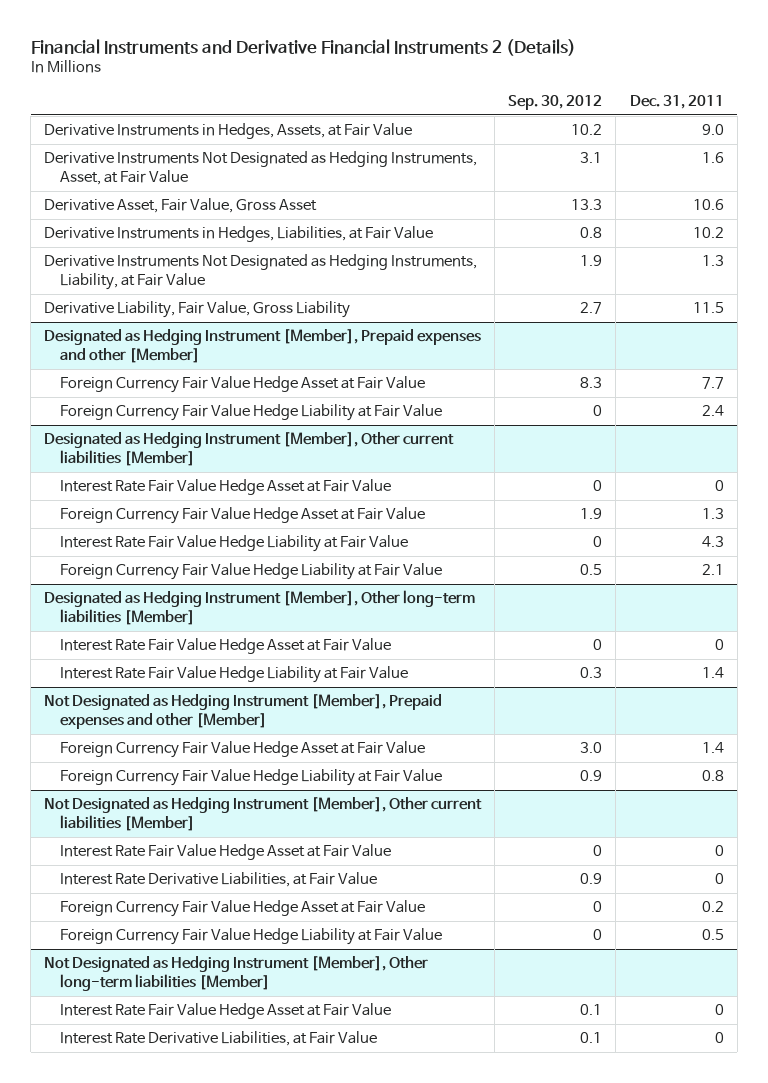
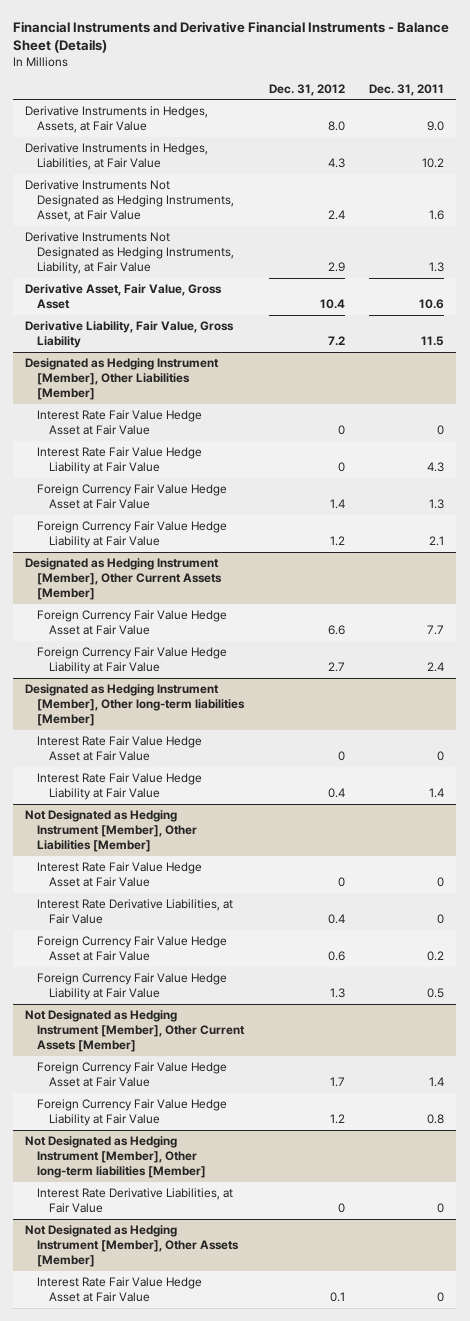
[30,38,576,56] Financial Instruments and Derivative Financial Instruments 2 (Details) -> [13,20,450,54] Financial Instruments and Derivative Financial Instruments - Balance Sheet (Details)
[508,94,603,110] Sep. 30, 2012 -> none
none -> [268,84,345,97] Dec. 31, 2012
[44,151,478,185] Derivative Instruments Not Designated as Hedging Instruments, Asset, at Fair Value -> [25,179,235,223] Derivative Instruments Not Designated as Hedging Instruments, Asset, at Fair Value
[44,198,318,214] Derivative Asset, Fair Value, Gross Asset -> [25,283,223,310] Derivative Asset, Fair Value, Gross Asset
[44,329,482,363] Designated as Hedging Instrument [Member], Prepaid expenses and other [Member] -> none
[60,376,426,394] Foreign Currency Fair Value Hedge Asset at Fair Value -> none
[60,404,443,422] Foreign Currency Fair Value Hedge Liability at Fair Value -> none
[44,432,455,466] Designated as Hedging Instrument [Member], Other current liabilities [Member] -> [25,357,220,401] Designated as Hedging Instrument [Member], Other Liabilities [Member]
[60,507,426,525] Foreign Currency Fair Value Hedge Asset at Fair Value -> none
none -> [37,483,228,510] Foreign Currency Fair Value Hedge Asset at Fair Value
none -> [25,557,223,601] Designated as Hedging Instrument [Member], Other Current Assets [Member]
none -> [37,609,228,636] Foreign Currency Fair Value Hedge Asset at Fair Value
none -> [37,646,228,675] Foreign Currency Fair Value Hedge Liability at Fair Value
[44,694,443,729] Not Designated as Hedging Instrument [Member], Prepaid expenses and other [Member] -> none
[60,741,426,759] Foreign Currency Fair Value Hedge Asset at Fair Value -> none
[60,769,443,787] Foreign Currency Fair Value Hedge Liability at Fair Value -> none
[44,797,483,831] Not Designated as Hedging Instrument [Member], Other current liabilities [Member] -> [25,809,198,853] Not Designated as Hedging Instrument [Member], Other Liabilities [Member]
none -> [25,1009,246,1053] Not Designated as Hedging Instrument [Member], Other Current Assets [Member]
none -> [37,1061,228,1088] Foreign Currency Fair Value Hedge Asset at Fair Value
none -> [37,1098,228,1127] Foreign Currency Fair Value Hedge Liability at Fair Value
[60,1003,392,1020] Interest Rate Fair Value Hedge Asset at Fair Value -> none
none -> [25,1224,240,1268] Not Designated as Hedging Instrument [Member], Other Assets [Member]
none -> [37,1276,203,1303] Interest Rate Fair Value Hedge Asset at Fair Value

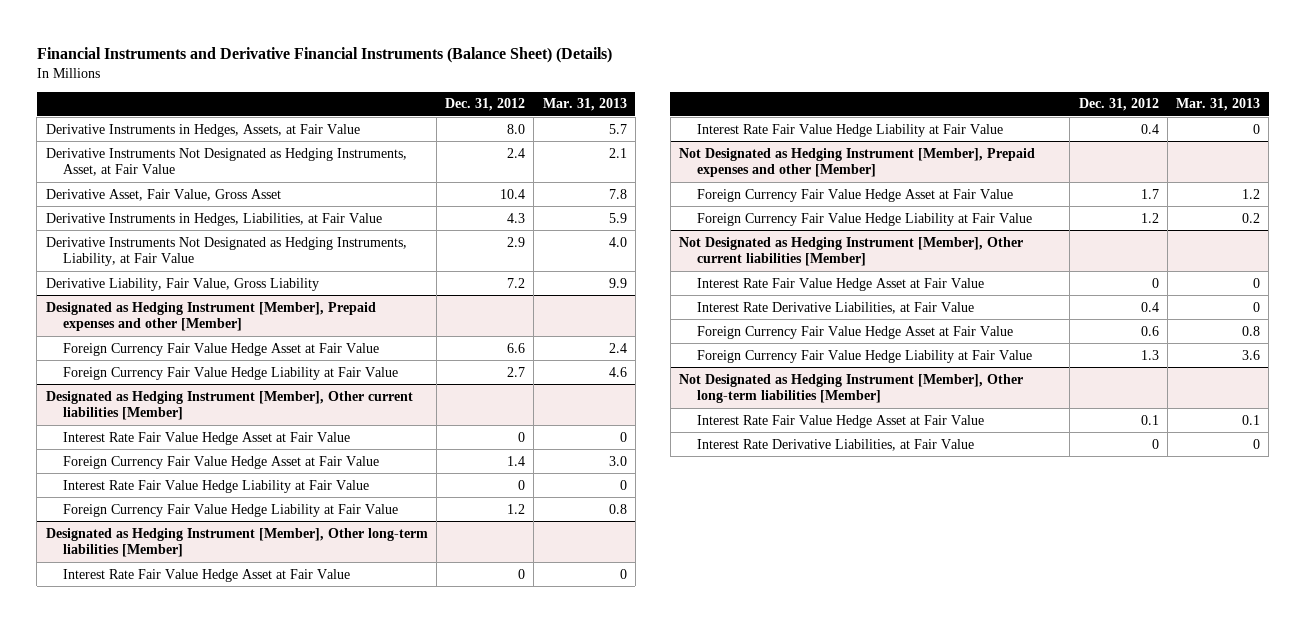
[13,20,450,54] Financial Instruments and Derivative Financial Instruments - Balance Sheet (Details) -> [36,46,612,63] Financial Instruments and Derivative Financial Instruments (Balance Sheet) (Details)
[369,84,445,97] Dec. 31, 2011 -> none
none -> [542,98,627,112] Mar. 31, 2013
[25,142,209,171] Derivative Instruments in Hedges, Liabilities, at Fair Value -> [45,212,382,226] Derivative Instruments in Hedges, Liabilities, at Fair Value
[25,231,235,275] Derivative Instruments Not Designated as Hedging Instruments, Liability, at Fair Value -> [45,236,407,267] Derivative Instruments Not Designated as Hedging Instruments, Liability, at Fair Value
none -> [45,301,376,332] Designated as Hedging Instrument [Member], Prepaid expenses and other [Member]
none -> [63,342,380,356] Foreign Currency Fair Value Hedge Asset at Fair Value
none -> [63,366,399,380] Foreign Currency Fair Value Hedge Liability at Fair Value
[25,357,220,401] Designated as Hedging Instrument [Member], Other Liabilities [Member] -> [45,390,413,421] Designated as Hedging Instrument [Member], Other current liabilities [Member]
[37,446,203,475] Interest Rate Fair Value Hedge Liability at Fair Value -> none
none -> [63,479,370,493] Interest Rate Fair Value Hedge Liability at Fair Value
[25,557,223,601] Designated as Hedging Instrument [Member], Other Current Assets [Member] -> none
[37,609,228,636] Foreign Currency Fair Value Hedge Asset at Fair Value -> none
[37,646,228,675] Foreign Currency Fair Value Hedge Liability at Fair Value -> none
none -> [679,147,1036,178] Not Designated as Hedging Instrument [Member], Prepaid expenses and other [Member]
none -> [696,188,1013,202] Foreign Currency Fair Value Hedge Asset at Fair Value
none -> [696,212,1032,226] Foreign Currency Fair Value Hedge Liability at Fair Value
[25,809,198,853] Not Designated as Hedging Instrument [Member], Other Liabilities [Member] -> [679,236,1024,267] Not Designated as Hedging Instrument [Member], Other current liabilities [Member]
[25,1009,246,1053] Not Designated as Hedging Instrument [Member], Other Current Assets [Member] -> none
[37,1061,228,1088] Foreign Currency Fair Value Hedge Asset at Fair Value -> none
[37,1098,228,1127] Foreign Currency Fair Value Hedge Liability at Fair Value -> none
[25,1224,240,1268] Not Designated as Hedging Instrument [Member], Other Assets [Member] -> none
[37,1187,234,1214] Interest Rate Derivative Liabilities, at Fair Value -> [696,438,974,451] Interest Rate Derivative Liabilities, at Fair Value

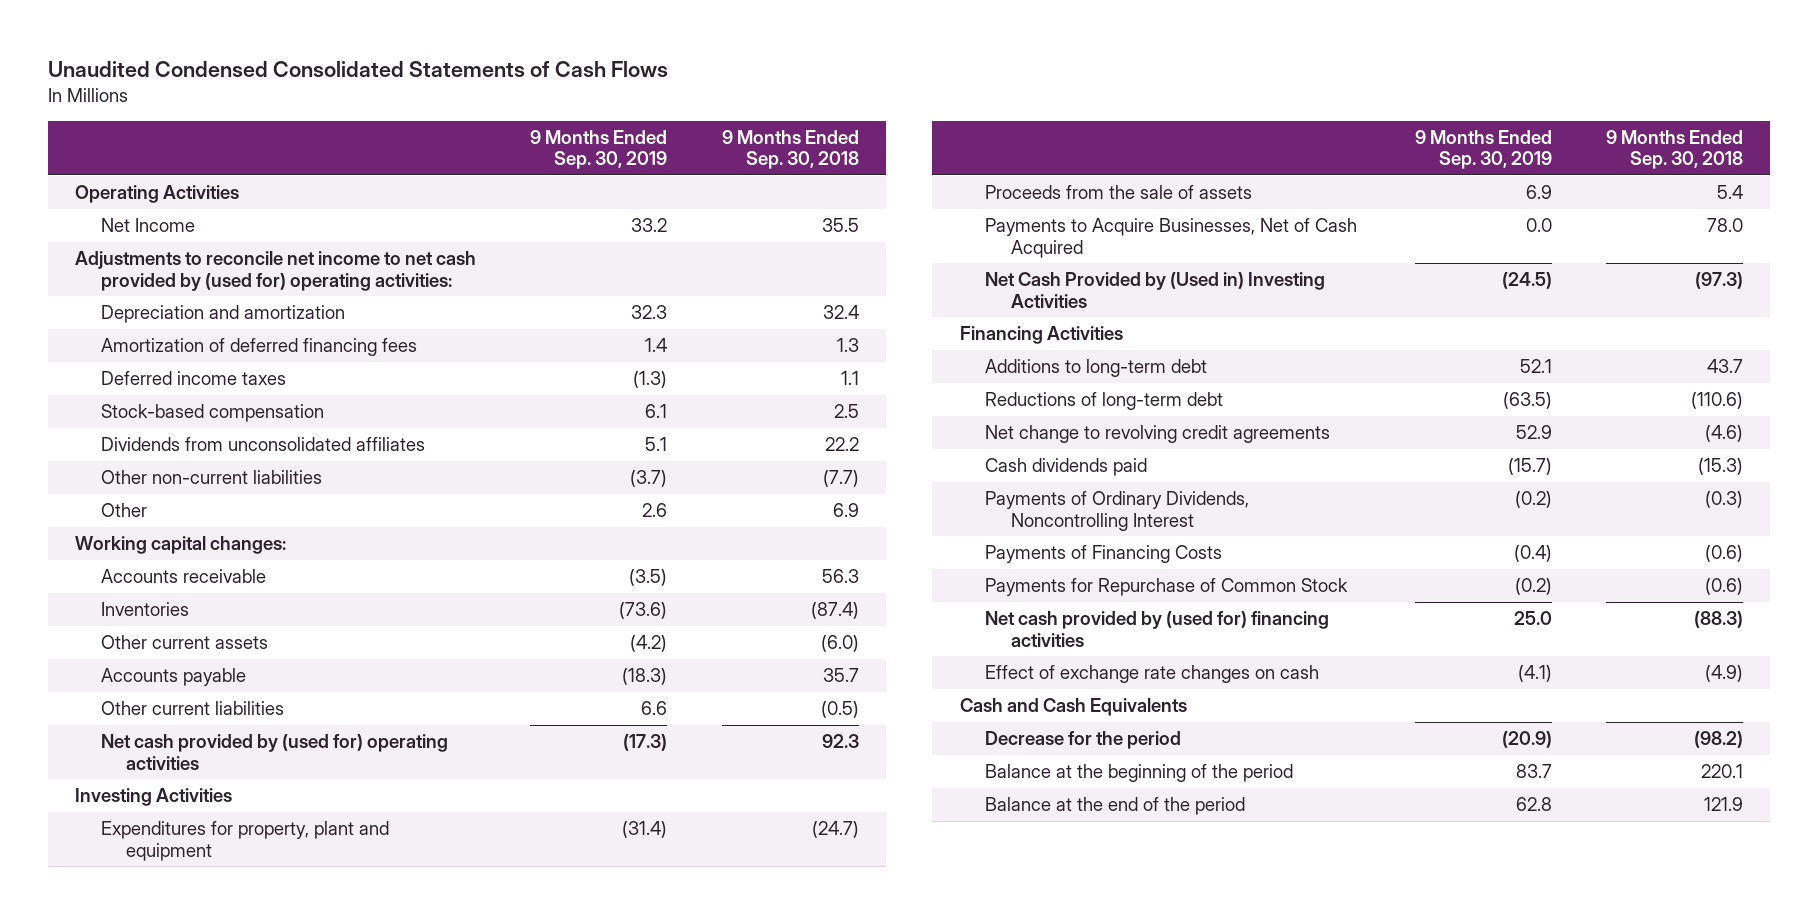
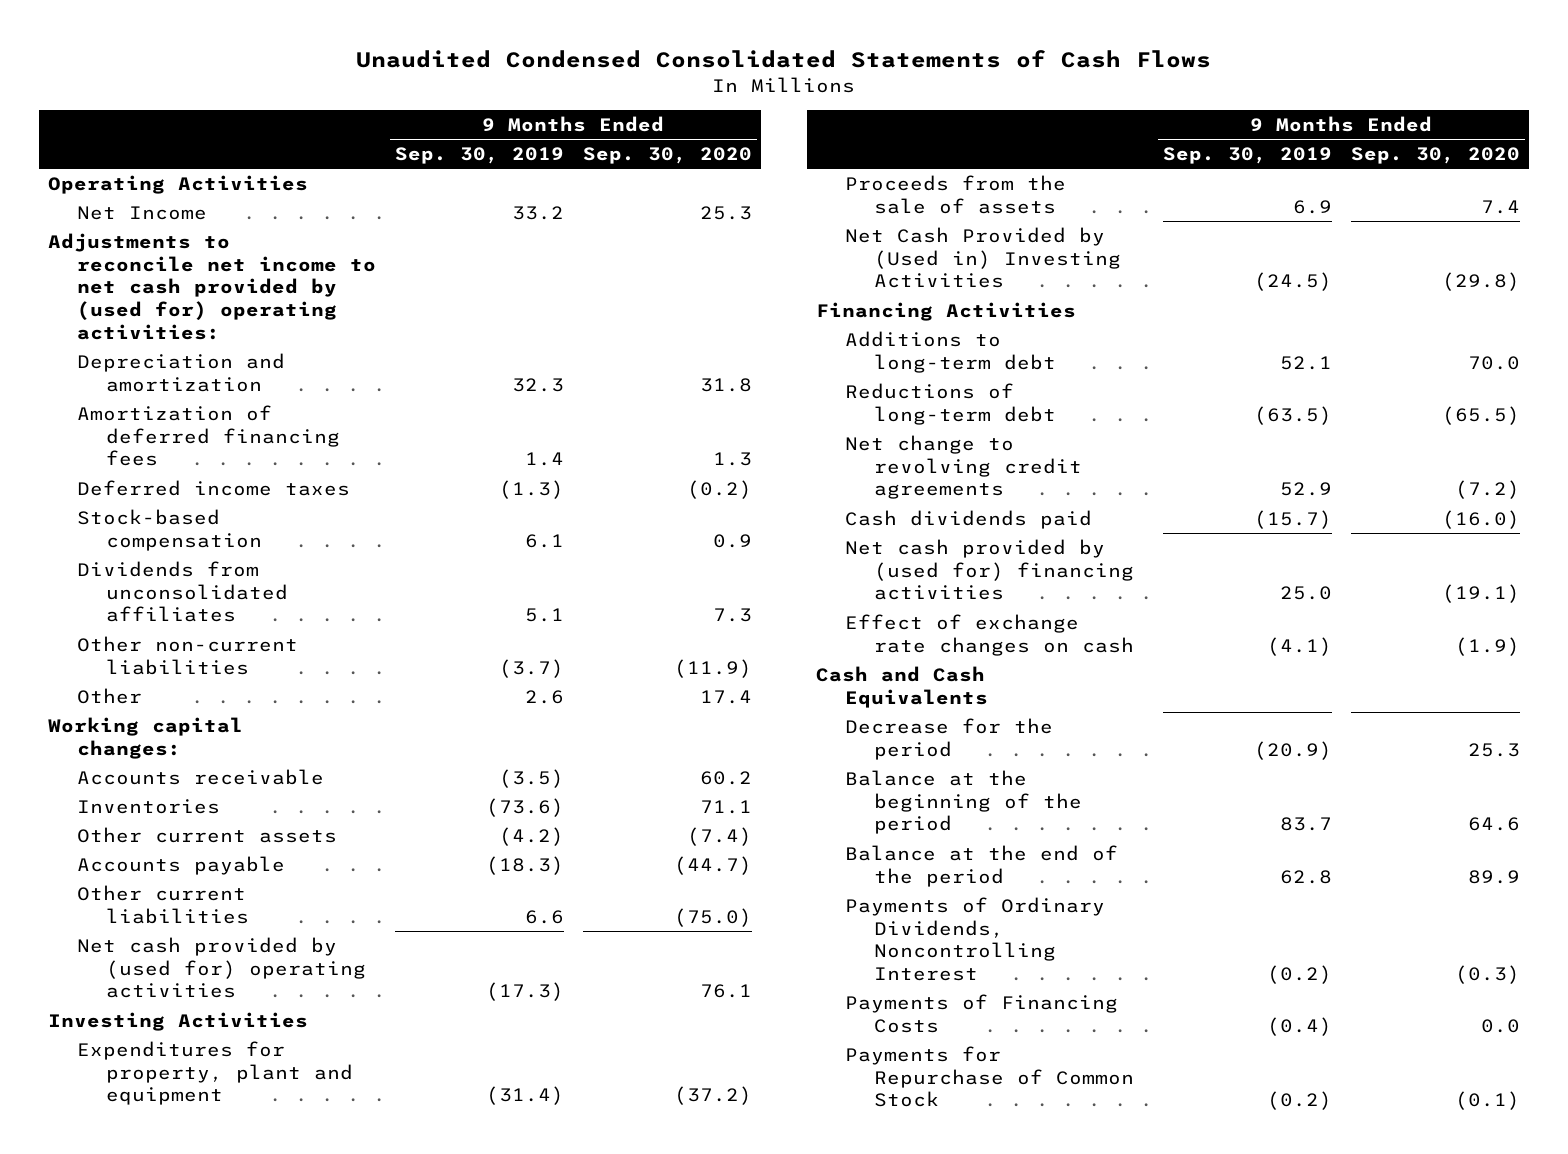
[721,129,859,170] 9 Months Ended Sep. 30, 2018 -> none
none -> [582,146,752,164] Sep. 30, 2020
[985,218,1358,258] Payments to Acquire Businesses, Net of Cash Acquired -> none
[985,491,1250,531] Payments of Ordinary Dividends, Noncontrolling Interest -> [844,896,1105,982] Payments of Ordinary Dividends, Noncontrolling Interest
[985,545,1223,564] Payments of Financing Costs -> [844,993,1118,1033] Payments of Financing Costs
[985,578,1349,597] Payments for Repurchase of Common Stock -> [844,1045,1134,1108] Payments for Repurchase of Common Stock

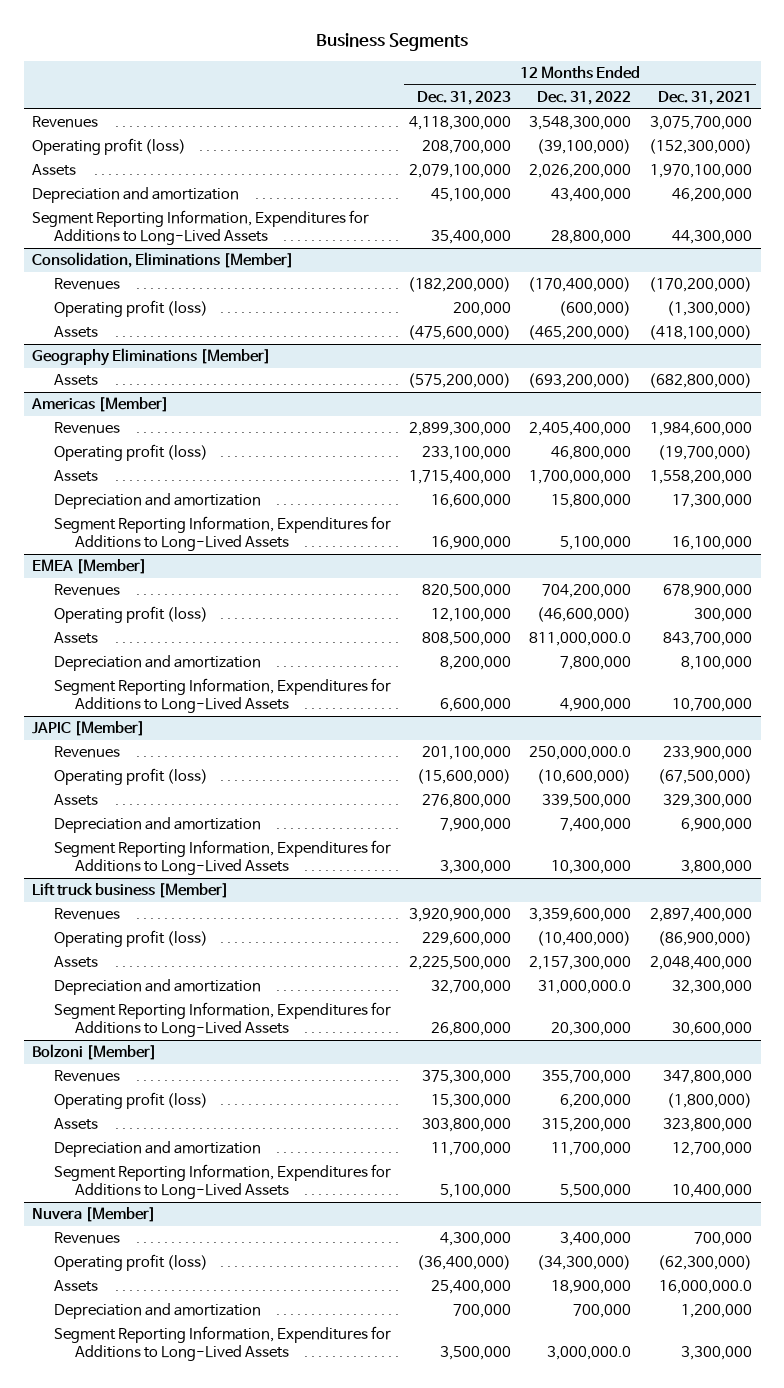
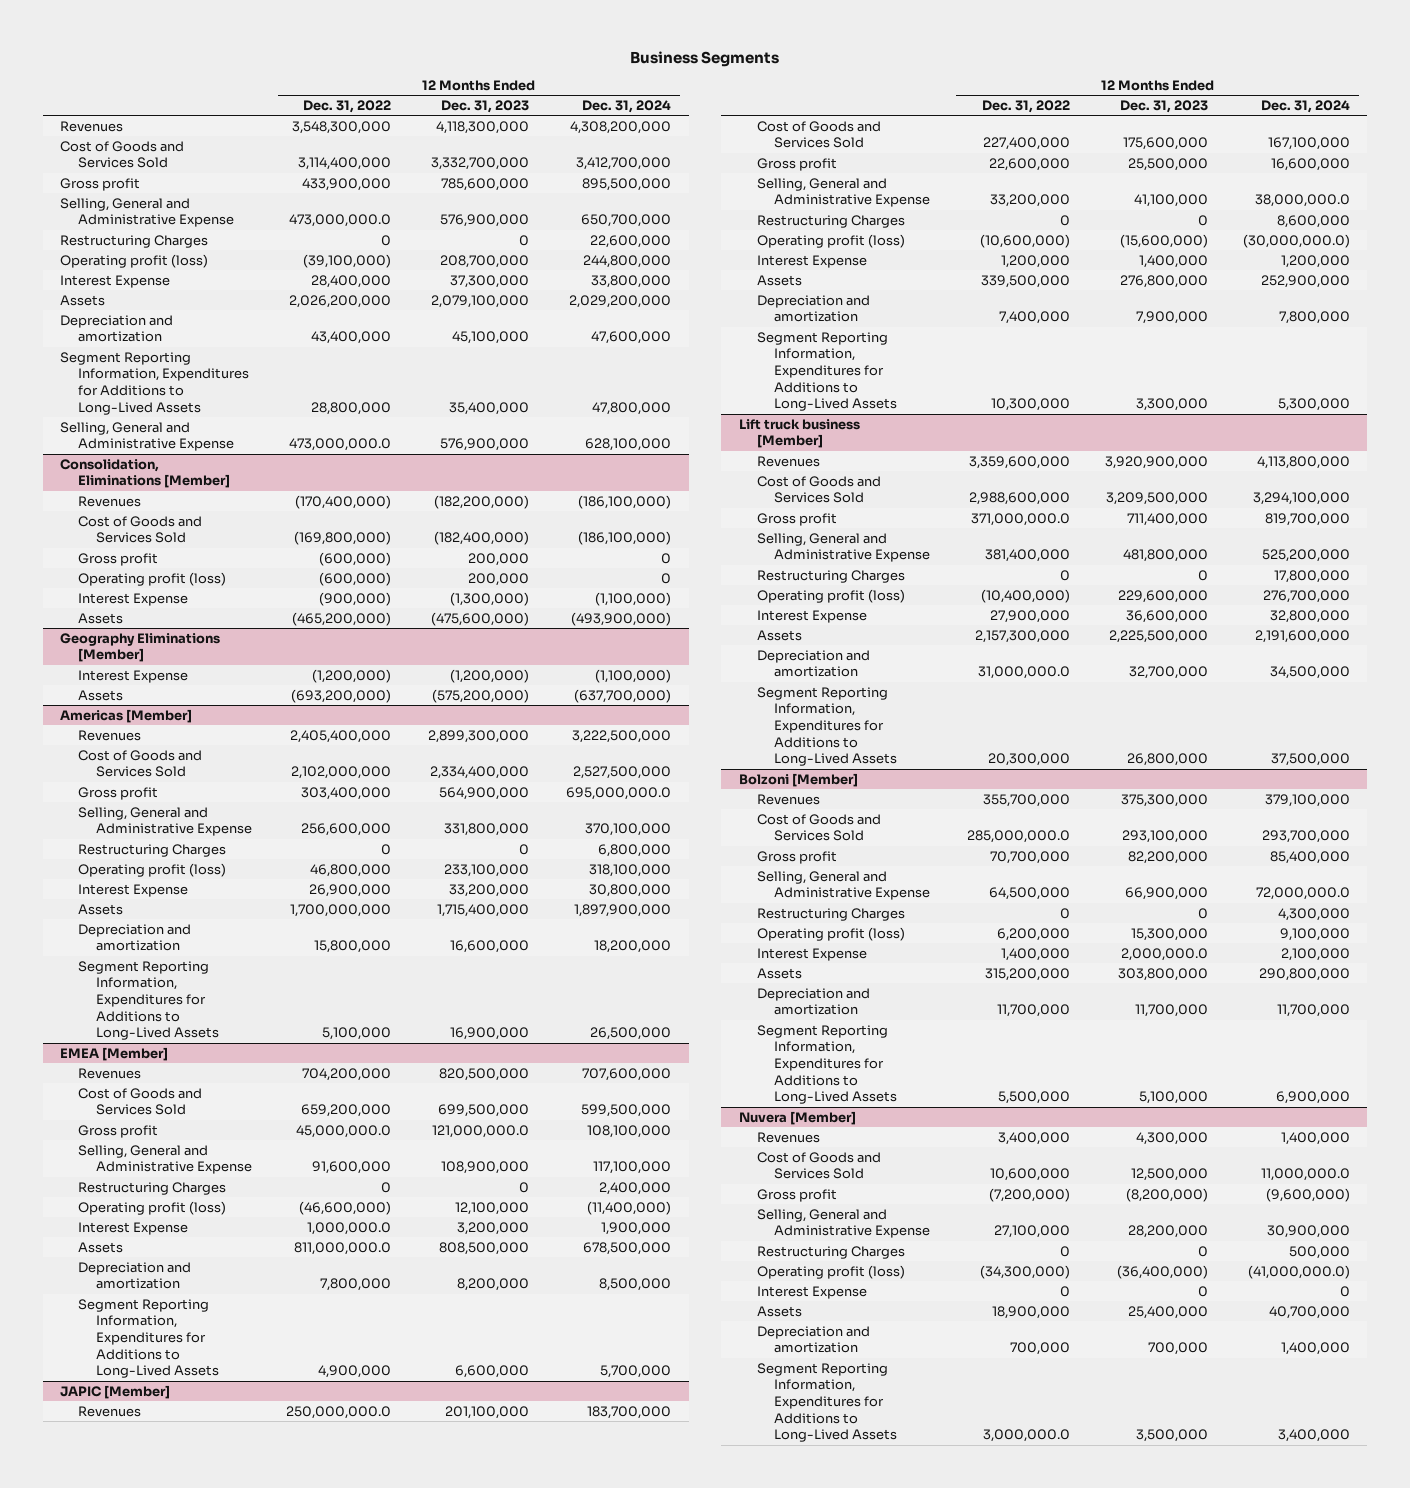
[657,90,752,105] Dec. 31, 2021 -> none
none -> [582,100,672,114] Dec. 31, 2024
none -> [59,140,184,169] Cost of Goods and Services Sold
none -> [59,177,140,191] Gross profit
none -> [59,197,234,228] Selling, General and Administrative Expense
none -> [59,234,208,248] Restructuring Charges
none -> [59,274,170,288] Interest Expense
none -> [59,421,234,452] Selling, General and Administrative Expense
none -> [77,515,202,544] Cost of Goods and Services Sold
none -> [77,552,158,566] Gross profit
none -> [77,592,188,606] Interest Expense
none -> [77,669,188,683] Interest Expense
none -> [77,749,202,778] Cost of Goods and Services Sold
none -> [77,786,158,800] Gross profit
none -> [77,806,252,837] Selling, General and Administrative Expense
none -> [77,843,226,857] Restructuring Charges
none -> [77,883,188,897] Interest Expense
none -> [77,1087,202,1116] Cost of Goods and Services Sold
none -> [77,1124,158,1138] Gross profit
none -> [77,1144,252,1175] Selling, General and Administrative Expense
none -> [77,1181,226,1195] Restructuring Charges
none -> [77,1221,188,1235] Interest Expense
none -> [756,120,881,149] Cost of Goods and Services Sold
none -> [756,157,837,171] Gross profit
none -> [756,177,931,208] Selling, General and Administrative Expense
none -> [756,214,905,228] Restructuring Charges
none -> [756,254,867,268] Interest Expense
none -> [756,475,881,504] Cost of Goods and Services Sold
none -> [756,512,837,526] Gross profit
none -> [756,532,931,563] Selling, General and Administrative Expense
none -> [756,569,905,583] Restructuring Charges
none -> [756,609,867,623] Interest Expense
none -> [756,813,881,842] Cost of Goods and Services Sold
none -> [756,850,837,864] Gross profit
none -> [756,870,931,901] Selling, General and Administrative Expense
none -> [756,907,905,921] Restructuring Charges
none -> [756,947,867,961] Interest Expense
none -> [756,1151,881,1180] Cost of Goods and Services Sold
none -> [756,1188,837,1202] Gross profit
none -> [756,1208,931,1239] Selling, General and Administrative Expense
none -> [756,1245,905,1259] Restructuring Charges
none -> [756,1285,867,1299] Interest Expense

